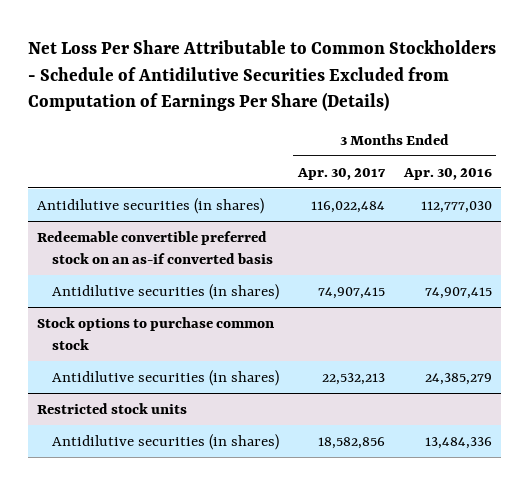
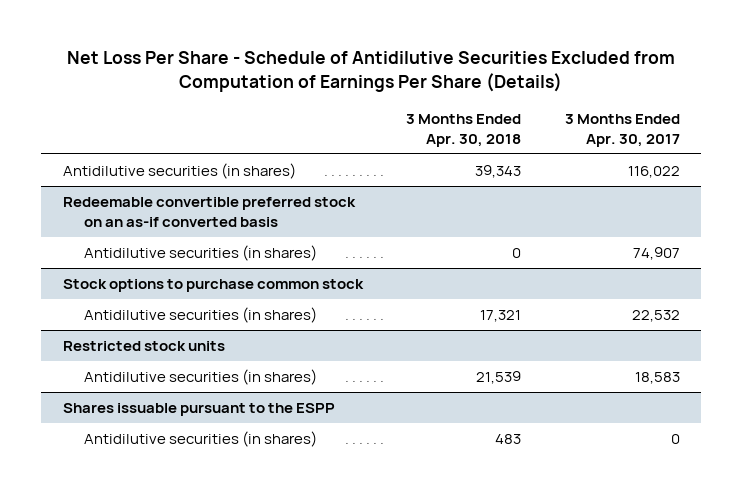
[27,40,496,111] Net Loss Per Share Attributable to Common Stockholders - Schedule of Antidilutive Securities Excluded from Computation of Earnings Per Share (Details) -> [67,51,676,92] Net Loss Per Share - Schedule of Antidilutive Securities Excluded from Computation of Earnings Per Share (Details)
[402,167,492,180] Apr. 30, 2016 -> none
none -> [406,114,522,147] 3 Months Ended Apr. 30, 2018
[310,200,385,213] 116,022,484 -> [627,166,680,179] 116,022
[317,286,385,299] 74,907,415 -> [632,247,680,261] 74,907
[321,372,385,385] 22,532,213 -> [631,310,680,323] 22,532
[317,436,385,449] 18,582,856 -> [634,372,680,385] 18,583
none -> [62,403,335,417] Shares issuable pursuant to the ESPP
none -> [83,431,317,448] Antidilutive securities (in shares)

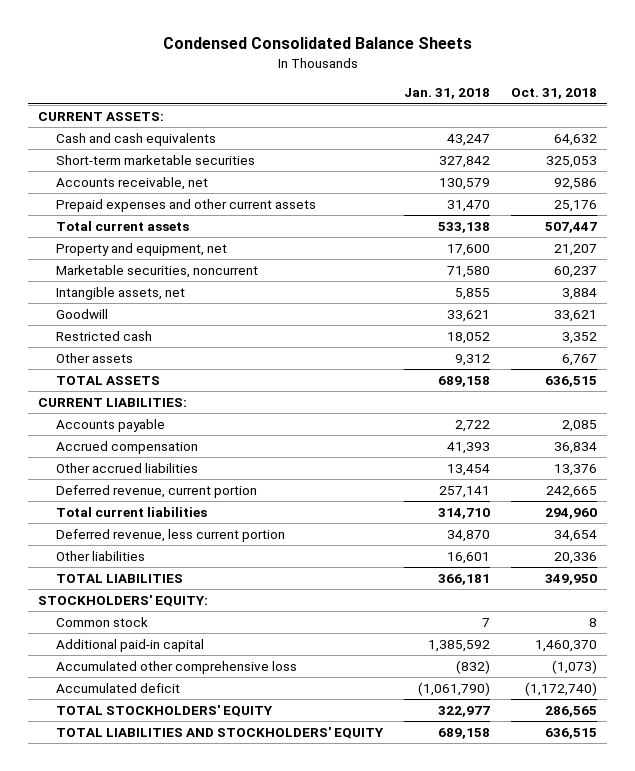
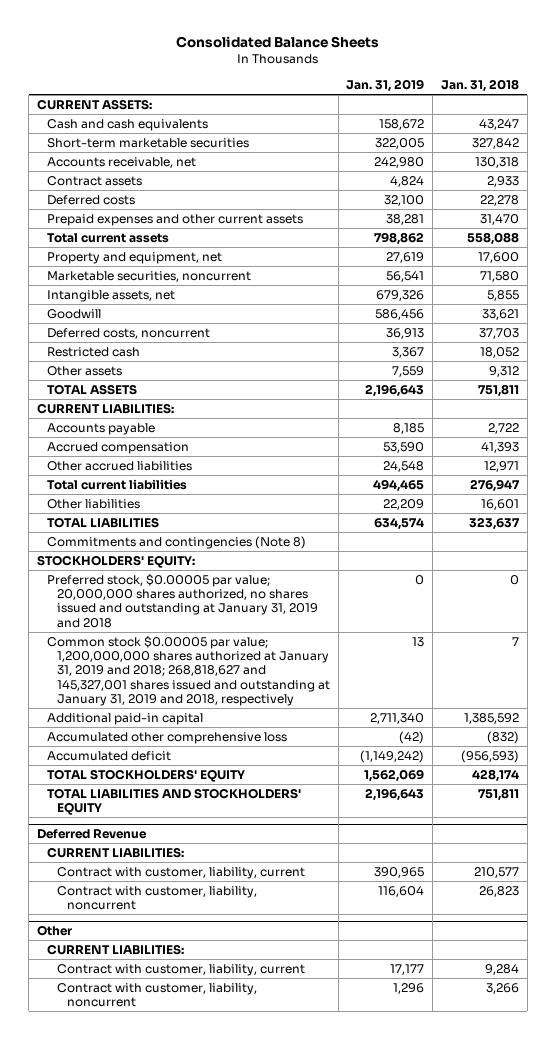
[162,37,472,50] Condensed Consolidated Balance Sheets -> [176,36,380,49] Consolidated Balance Sheets
[510,88,597,100] Oct. 31, 2018 -> none
none -> [346,78,425,92] Jan. 31, 2019
[439,178,491,191] 130,579 -> [475,156,520,168] 130,318
none -> [47,175,143,186] Contract assets
none -> [47,194,136,205] Deferred costs
[438,222,491,234] 533,138 -> [467,231,520,245] 558,088
none -> [47,327,211,339] Deferred costs, noncurrent
[438,376,491,388] 689,158 -> [478,384,520,397] 751,811
[56,485,258,499] Deferred revenue, current portion -> none
[56,529,286,543] Deferred revenue, less current portion -> none
[447,464,491,477] 13,454 -> [484,460,520,472] 12,971
[438,508,491,520] 314,710 -> [470,478,521,492] 276,947
[438,574,491,586] 366,181 -> [469,516,521,530] 323,637
none -> [47,535,307,549] Commitments and contingencies (Note 8)
none -> [47,573,318,628] Preferred stock, $0.00005 par value; 20,000,000 shares authorized, no shares issued and outstanding at January 31, 2019 and 2018
[56,617,149,628] Common stock -> [47,635,330,706] Common stock $0.00005 par value; 1,200,000,000 shares authorized at January 31, 2019 and 2018; 268,818,627 and 145,327,001 shares issued and outstanding at January 31, 2019 and 2018, respectively
[418,682,491,697] (1,061,790) -> [461,749,520,763] (956,593)
[438,706,491,718] 322,977 -> [472,768,520,782] 428,174
[438,728,491,740] 689,158 -> [478,788,520,801] 751,811
none -> [37,829,148,840] Deferred Revenue
none -> [47,846,185,858] CURRENT LIABILITIES:
none -> [56,866,305,879] Contract with customer, liability, current
none -> [56,885,257,911] Contract with customer, liability, noncurrent
none -> [37,925,73,937] Other
none -> [47,943,185,955] CURRENT LIABILITIES:
none -> [56,963,305,976] Contract with customer, liability, current
none -> [56,982,257,1008] Contract with customer, liability, noncurrent

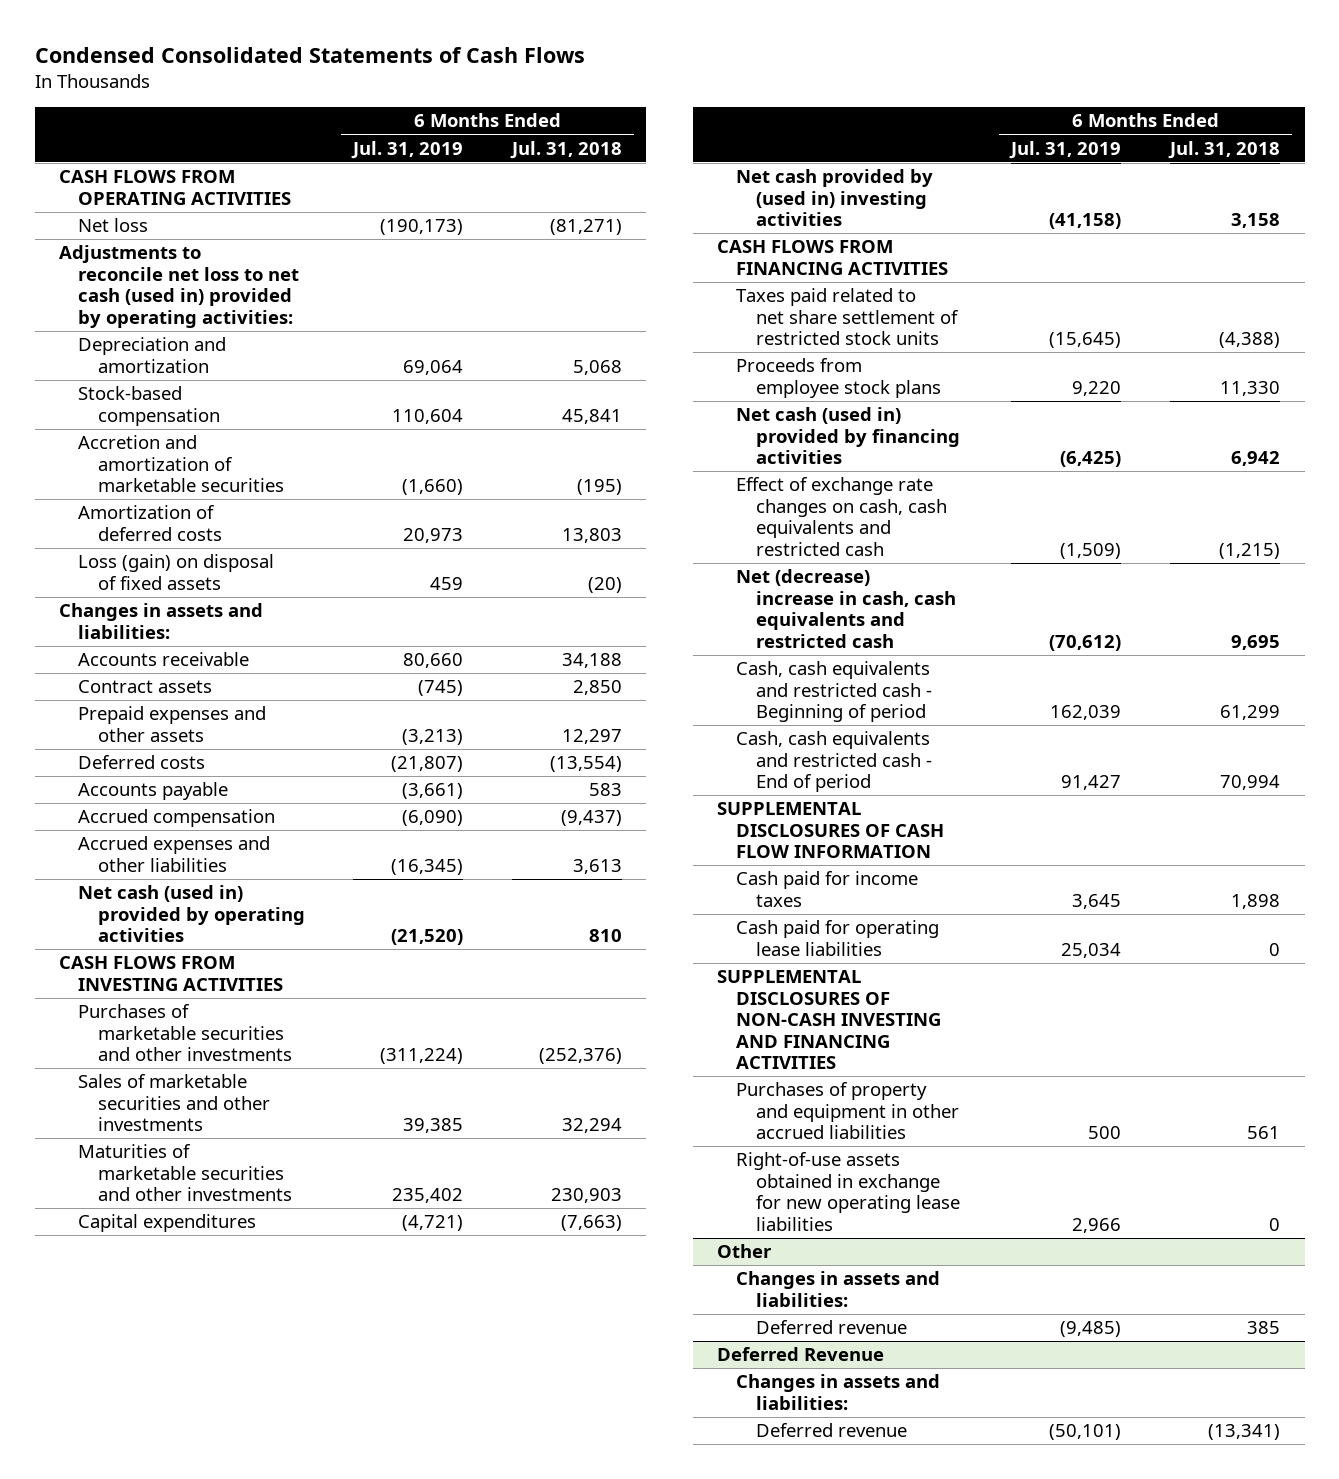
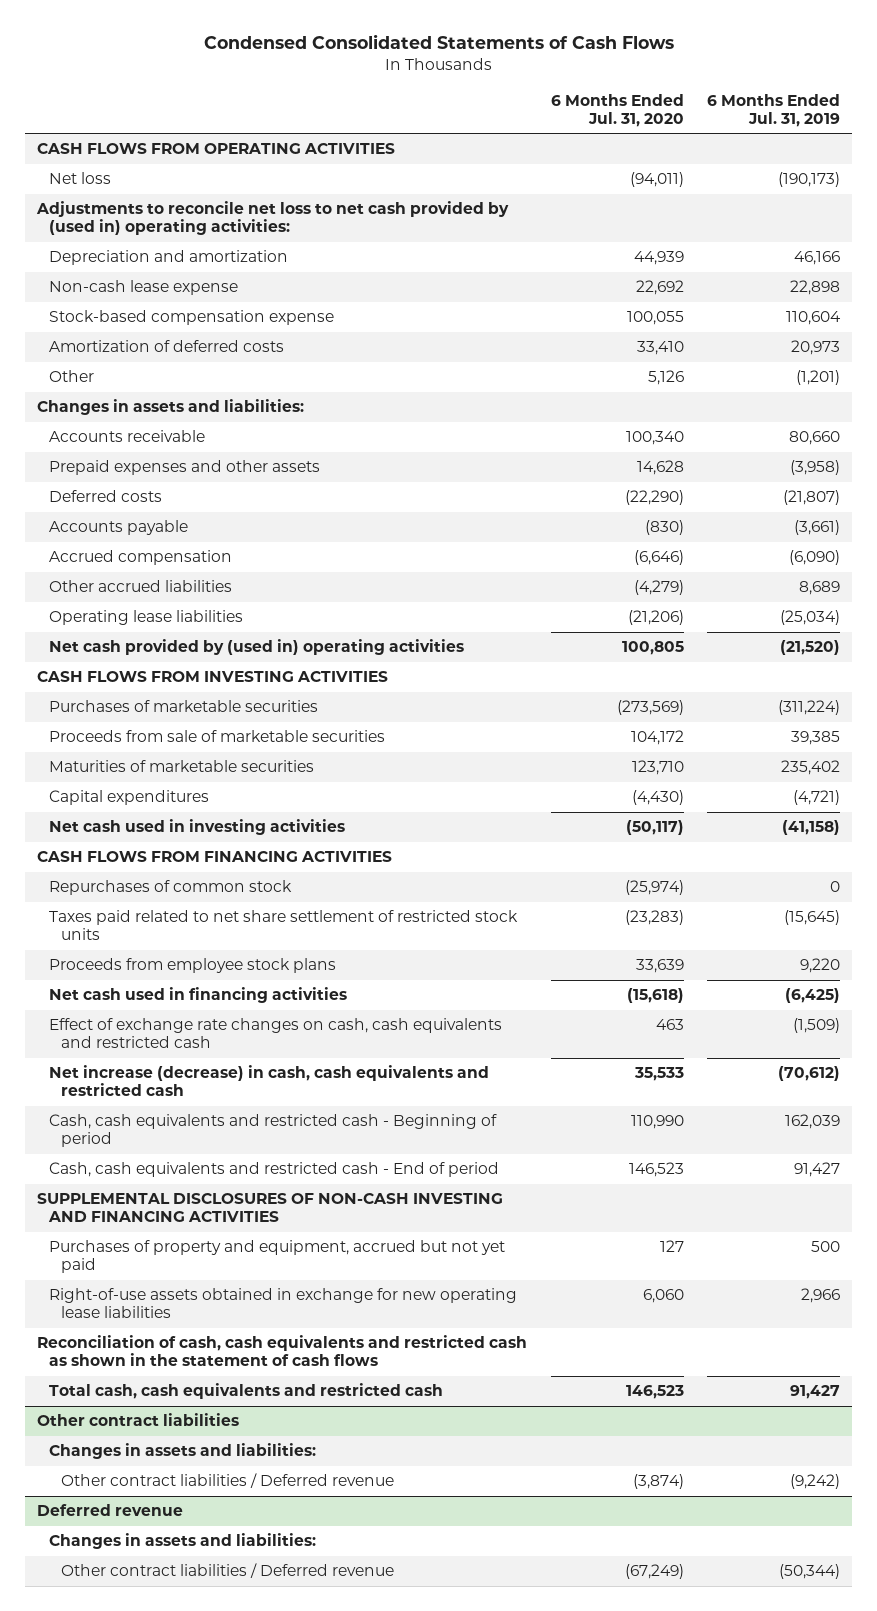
[510,140,623,159] Jul. 31, 2018 -> none
none -> [550,93,684,127] 6 Months Ended Jul. 31, 2020
[78,435,284,493] Accretion and amortization of marketable securities -> none
[59,245,300,328] Adjustments to reconcile net loss to net cash (used in) provided by operating activities: -> [36,201,510,236] Adjustments to reconcile net loss to net cash provided by (used in) operating activities:
[403,359,464,375] 69,064 -> [794,251,841,266] 46,166
none -> [49,280,239,296] Non-cash lease expense
[78,386,220,426] Stock-based compensation -> [49,310,335,326] Stock-based compensation expense
[78,554,275,590] Loss (gain) on disposal of fixed assets -> none
none -> [49,370,95,383] Other
[78,680,213,694] Contract assets -> none
[402,728,464,745] (3,213) -> [790,460,841,476] (3,958)
[78,836,271,872] Accrued expenses and other liabilities -> [49,580,233,593] Other accrued liabilities
[391,858,464,875] (16,345) -> [799,581,841,596] 8,689
none -> [49,610,244,626] Operating lease liabilities
[78,885,305,943] Net cash (used in) provided by operating activities -> [49,639,465,656] Net cash provided by (used in) operating activities
[78,1004,292,1062] Purchases of marketable securities and other investments -> [49,700,319,713] Purchases of marketable securities
[78,1074,270,1132] Sales of marketable securities and other investments -> [49,730,386,743] Proceeds from sale of marketable securities
[78,1144,292,1202] Maturities of marketable securities and other investments -> [49,760,315,773] Maturities of marketable securities
[736,169,934,227] Net cash provided by (used in) investing activities -> [49,819,346,836] Net cash used in investing activities
none -> [49,880,293,896] Repurchases of common stock
[736,407,960,465] Net cash (used in) provided by financing activities -> [49,987,348,1004] Net cash used in financing activities
[736,569,956,648] Net (decrease) increase in cash, cash equivalents and restricted cash -> [49,1065,490,1097] Net increase (decrease) in cash, cash equivalents and restricted cash
[717,802,945,859] SUPPLEMENTAL DISCLOSURES OF CASH FLOW INFORMATION -> none
[736,871,919,907] Cash paid for income taxes -> none
[736,920,940,956] Cash paid for operating lease liabilities -> none
[736,1082,959,1140] Purchases of property and equipment in other accrued liabilities -> [49,1240,506,1274] Purchases of property and equipment, accrued but not yet paid
none -> [37,1335,528,1367] Reconciliation of cash, cash equivalents and restricted cash as shown in the statement of cash flows
none -> [49,1383,444,1400] Total cash, cash equivalents and restricted cash
[717,1244,773,1259] Other -> [37,1413,240,1427] Other contract liabilities
[755,1320,907,1335] Deferred revenue -> [61,1473,395,1489] Other contract liabilities / Deferred revenue
[1060,1321,1122,1338] (9,485) -> [790,1474,841,1490] (9,242)
[717,1347,885,1362] Deferred Revenue -> [37,1504,184,1517] Deferred revenue
[755,1423,907,1438] Deferred revenue -> [61,1563,395,1579] Other contract liabilities / Deferred revenue
[1049,1424,1122,1441] (50,101) -> [779,1564,841,1580] (50,344)

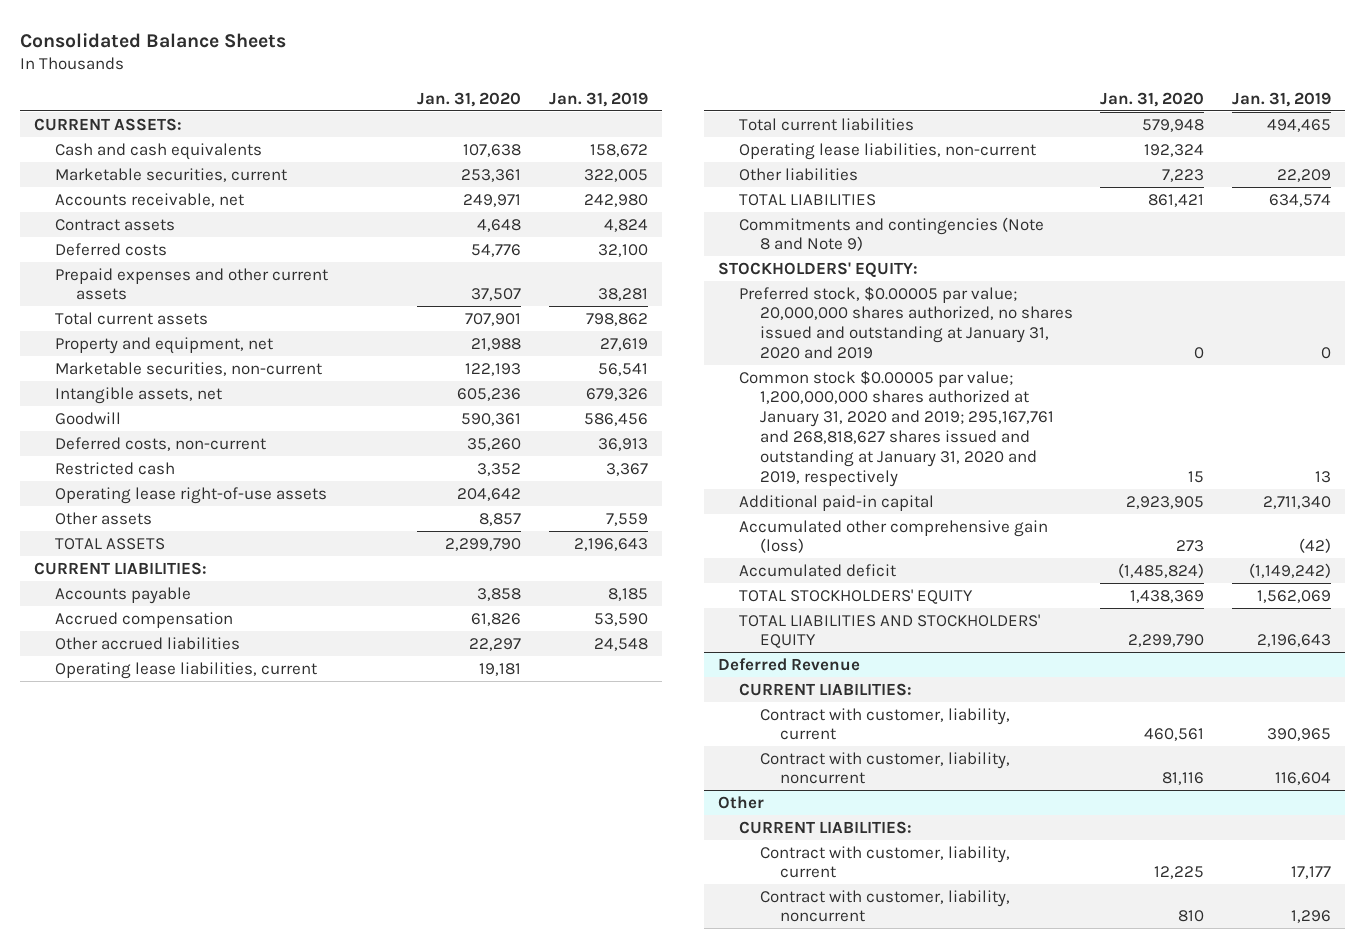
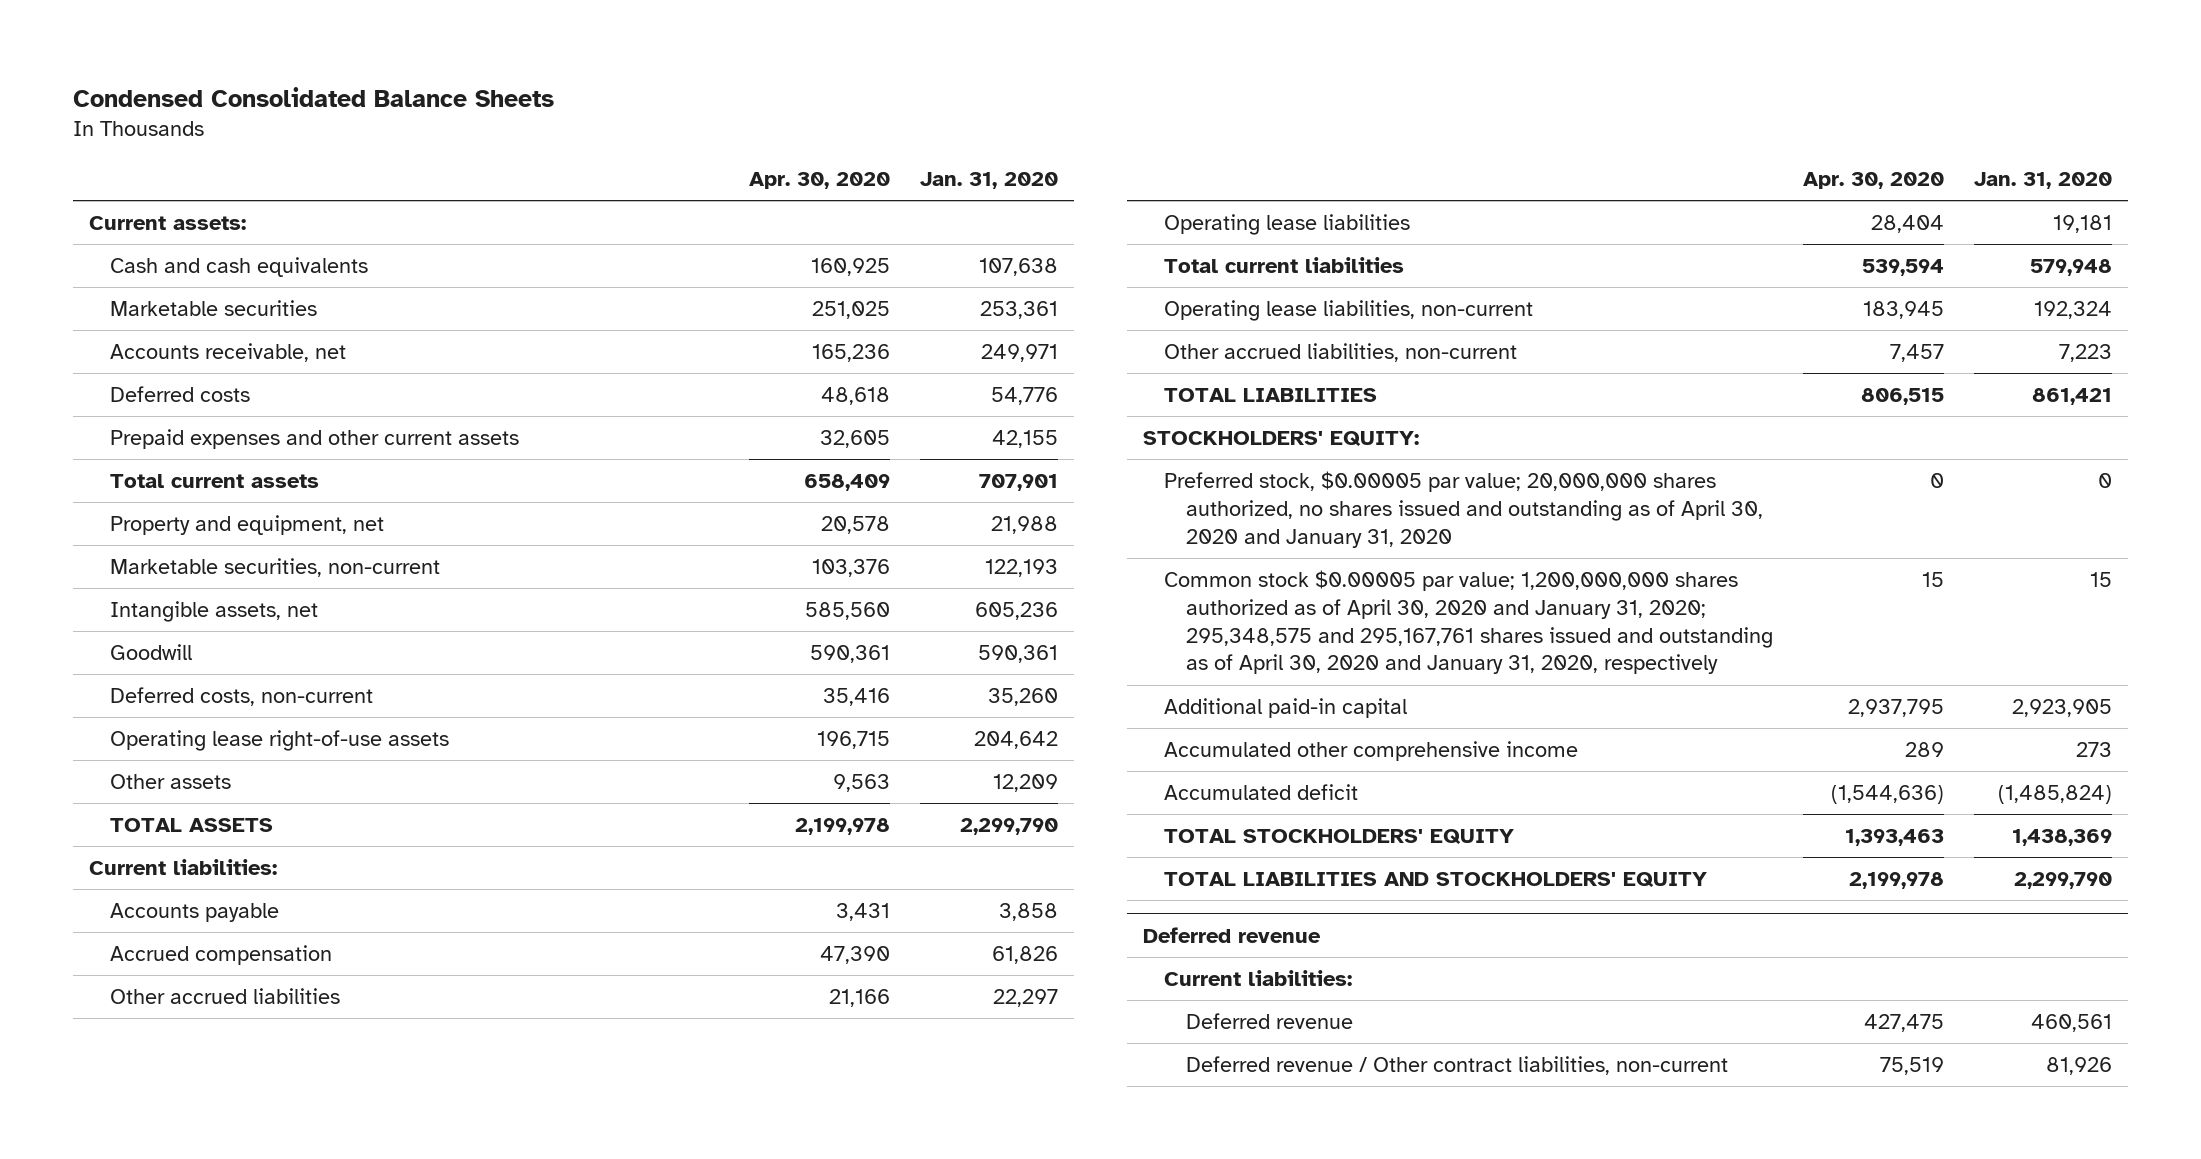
[20,32,287,48] Consolidated Balance Sheets -> [73,86,555,107] Condensed Consolidated Balance Sheets
[548,91,648,107] Jan. 31, 2019 -> none
none -> [749,172,891,190] Apr. 30, 2020
[34,117,183,131] CURRENT ASSETS: -> [88,215,246,230] Current assets:
[55,167,288,182] Marketable securities, current -> [110,299,318,316] Marketable securities
[55,218,176,231] Contract assets -> none
[470,288,521,302] 37,507 -> [992,429,1059,448] 42,155
[55,461,176,475] Restricted cash -> none
[478,512,521,526] 8,857 -> [993,773,1059,792] 12,209
[34,561,208,575] CURRENT LIABILITIES: -> [88,858,277,875] Current liabilities:
[55,661,318,679] Operating lease liabilities, current -> [1164,213,1411,235] Operating lease liabilities
[738,167,858,181] Other liabilities -> [1164,342,1518,362] Other accrued liabilities, non-current
[738,216,1044,252] Commitments and contingencies (Note 8 and Note 9) -> none
[738,285,1073,360] Preferred stock, $0.00005 par value; 20,000,000 shares authorized, no shares issued and outstanding at January 31, 2020 and 2019 -> [1164,470,1763,548] Preferred stock, $0.00005 par value; 20,000,000 shares authorized, no shares issued and outstanding as of April 30, 2020 and January 31, 2020
[738,369,1054,487] Common stock $0.00005 par value; 1,200,000,000 shares authorized at January 31, 2020 and 2019; 295,167,761 and 268,818,627 shares issued and outstanding at January 31, 2020 and 2019, respectively -> [1164,569,1773,675] Common stock $0.00005 par value; 1,200,000,000 shares authorized as of April 30, 2020 and January 31, 2020; 295,348,575 and 295,167,761 shares issued and outstanding as of April 30, 2020 and January 31, 2020, respectively
[738,519,1048,554] Accumulated other comprehensive gain (loss) -> [1164,740,1579,761] Accumulated other comprehensive income
[759,751,1010,785] Contract with customer, liability, noncurrent -> none
[717,795,764,809] Other -> none
[738,820,912,834] CURRENT LIABILITIES: -> none
[759,845,1010,879] Contract with customer, liability, current -> none
[759,889,1010,923] Contract with customer, liability, noncurrent -> none
[717,657,860,671] Deferred Revenue -> [1142,926,1321,943] Deferred revenue
[738,682,912,696] CURRENT LIABILITIES: -> [1164,969,1353,986] Current liabilities:
[759,707,1010,741] Contract with customer, liability, current -> [1185,1012,1353,1029] Deferred revenue
none -> [1185,1055,1728,1075] Deferred revenue / Other contract liabilities, non-current

